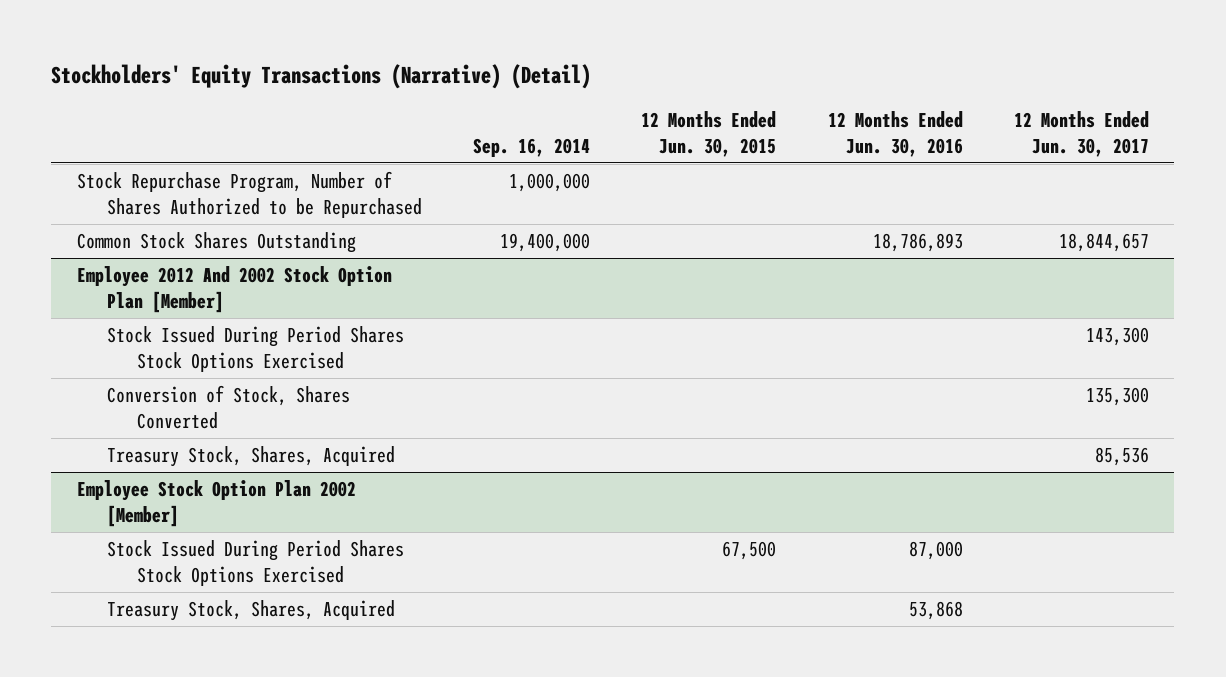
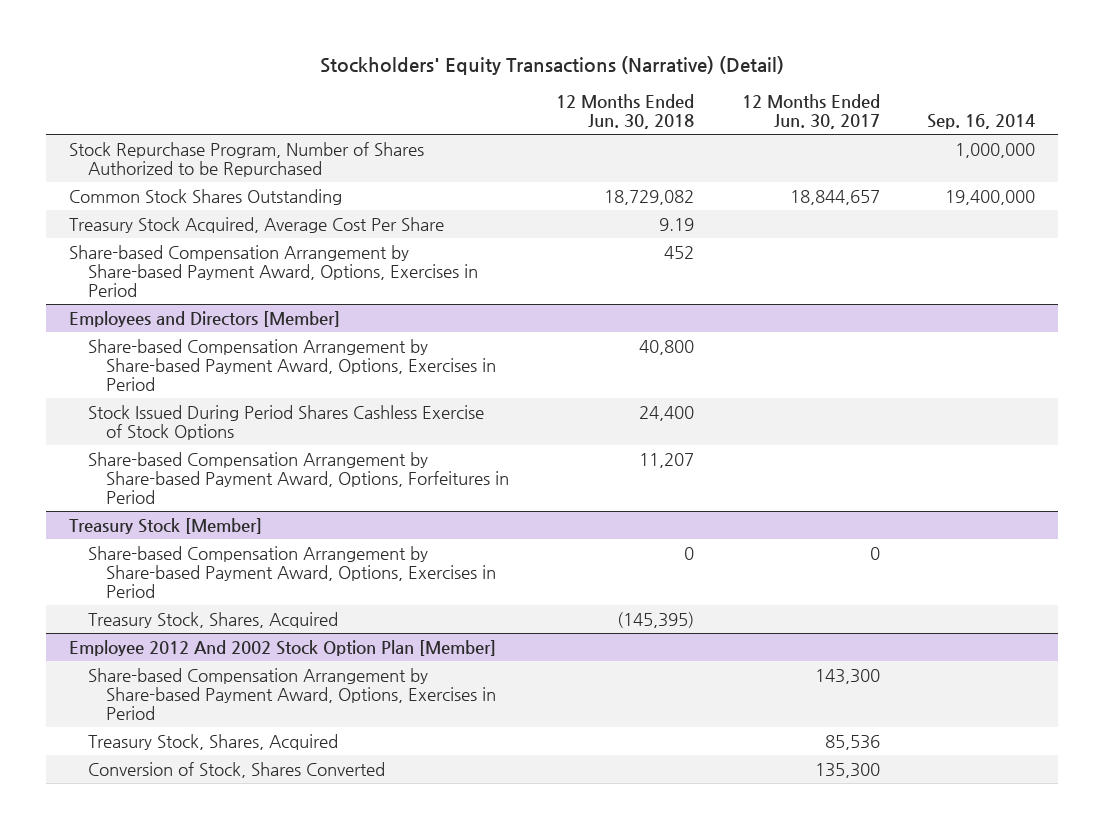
[641,111,777,157] 12 Months Ended Jun. 30, 2015 -> none
[827,111,963,157] 12 Months Ended Jun. 30, 2016 -> none
none -> [556,94,695,130] 12 Months Ended Jun. 30, 2018
none -> [69,216,445,233] Treasury Stock Acquired, Average Cost Per Share
none -> [69,244,478,297] Share-based Compensation Arrangement by Share-based Payment Award, Options, Exercises in Period
none -> [69,310,341,327] Employees and Directors [Member]
none -> [87,338,497,391] Share-based Compensation Arrangement by Share-based Payment Award, Options, Exercises in Period
none -> [87,404,484,440] Stock Issued During Period Shares Cashless Exercise of Stock Options
none -> [87,451,510,504] Share-based Compensation Arrangement by Share-based Payment Award, Options, Forfeitures in Period
none -> [69,517,263,534] Treasury Stock [Member]
none -> [87,545,497,598] Share-based Compensation Arrangement by Share-based Payment Award, Options, Exercises in Period
none -> [87,611,338,628] Treasury Stock, Shares, Acquired
[107,326,405,372] Stock Issued During Period Shares Stock Options Exercised -> [87,667,497,720] Share-based Compensation Arrangement by Share-based Payment Award, Options, Exercises in Period
[77,480,357,527] Employee Stock Option Plan 2002 [Member] -> none
[107,540,405,586] Stock Issued During Period Shares Stock Options Exercised -> none
[107,600,396,622] Treasury Stock, Shares, Acquired -> none
[107,385,351,429] Conversion of Stock, Shares Converted -> [87,761,385,778] Conversion of Stock, Shares Converted

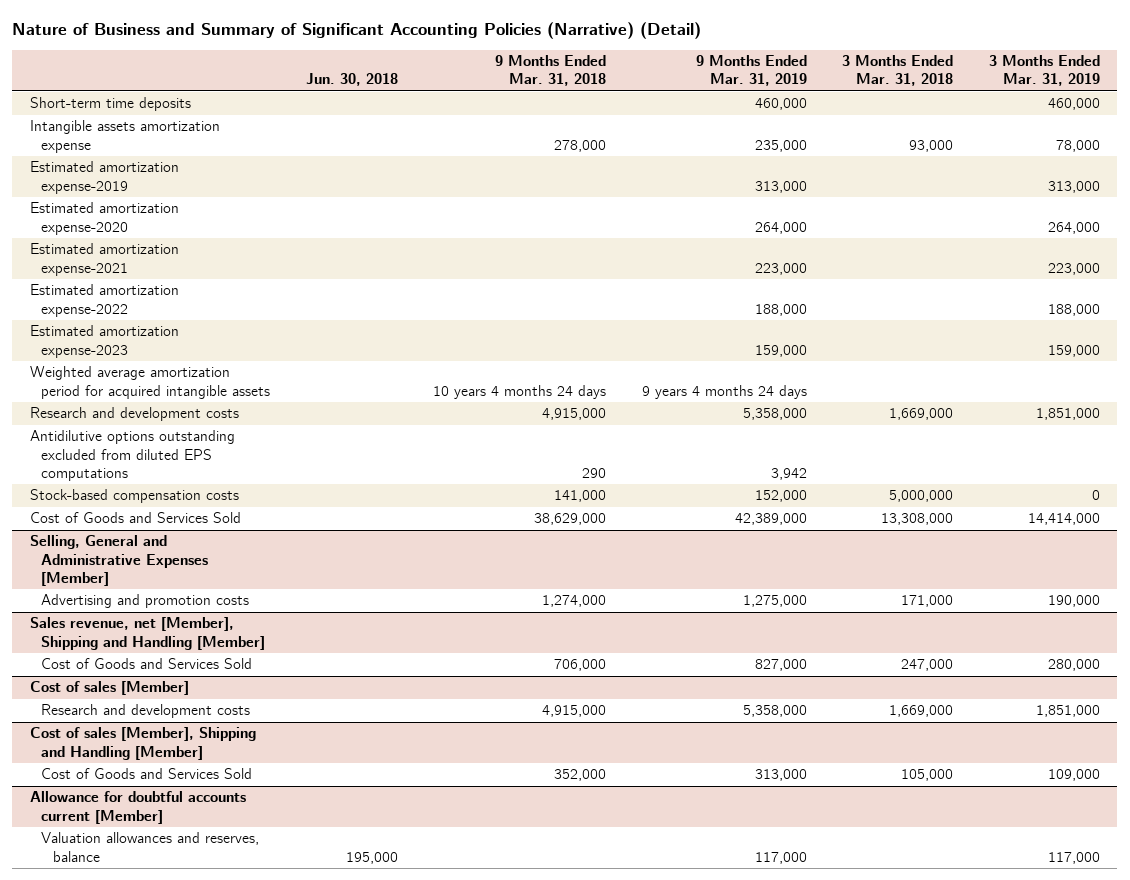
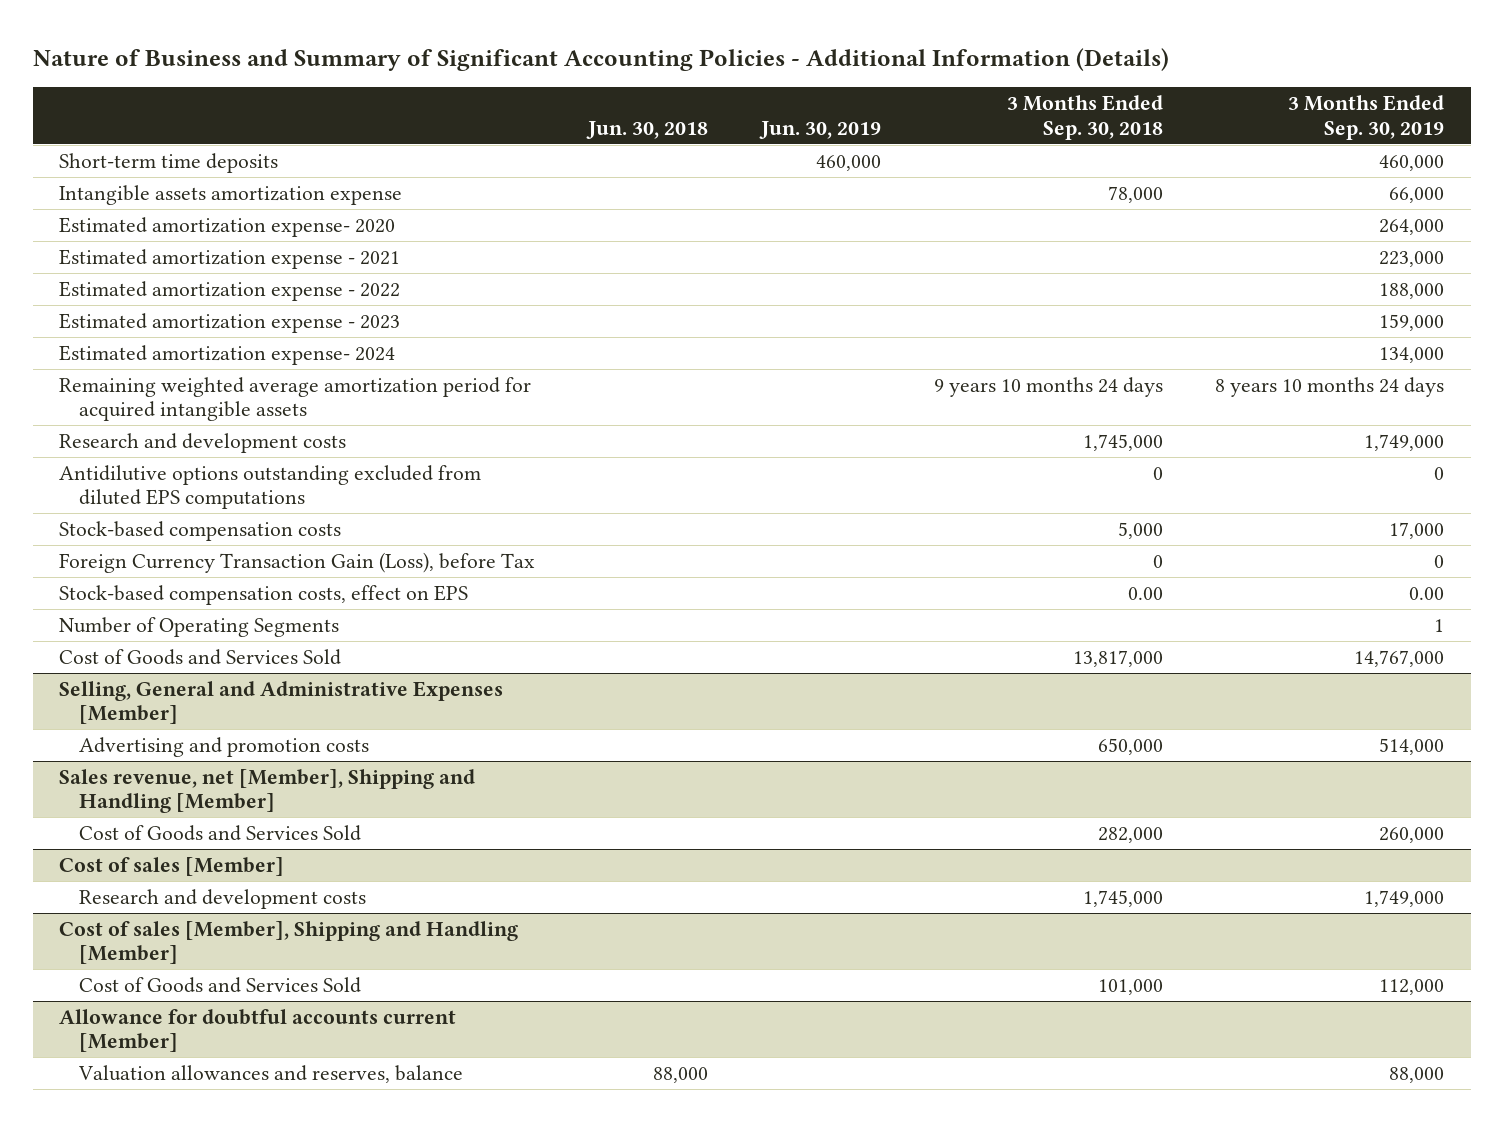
[12,21,702,39] Nature of Business and Summary of Significant Accounting Policies (Narrative) (Detail) -> [33,48,1170,72] Nature of Business and Summary of Significant Accounting Policies - Additional Information (Details)
[495,55,607,87] 9 Months Ended Mar. 31, 2018 -> none
[695,55,807,87] 9 Months Ended Mar. 31, 2019 -> none
[842,55,954,87] 3 Months Ended Mar. 31, 2018 -> none
[988,55,1100,87] 3 Months Ended Mar. 31, 2019 -> none
none -> [758,120,881,139] Jun. 30, 2019
none -> [1006,95,1163,140] 3 Months Ended Sep. 30, 2018
none -> [1288,95,1445,140] 3 Months Ended Sep. 30, 2019
[29,161,179,194] Estimated amortization expense-2019 -> [59,216,396,237] Estimated amortization expense- 2020
[29,202,179,235] Estimated amortization expense-2020 -> [59,248,401,269] Estimated amortization expense - 2021
[29,243,179,276] Estimated amortization expense-2021 -> [59,280,401,301] Estimated amortization expense - 2022
[29,284,179,317] Estimated amortization expense-2022 -> [59,312,401,333] Estimated amortization expense - 2023
[29,325,179,358] Estimated amortization expense-2023 -> [59,344,396,365] Estimated amortization expense- 2024
[29,366,271,399] Weighted average amortization period for acquired intangible assets -> [59,376,532,422] Remaining weighted average amortization period for acquired intangible assets
none -> [59,551,536,573] Foreign Currency Transaction Gain (Loss), before Tax
none -> [59,584,469,605] Stock-based compensation costs, effect on EPS
none -> [59,616,340,637] Number of Operating Segments
[345,851,398,864] 195,000 -> [653,1066,709,1083] 88,000

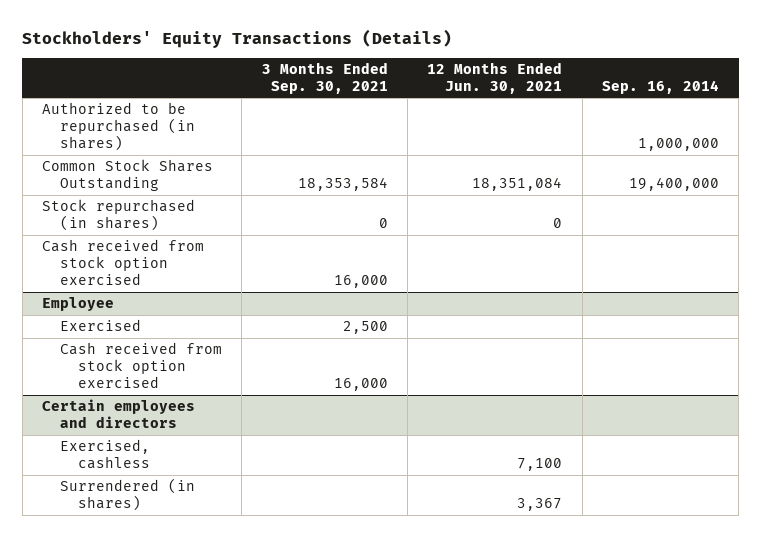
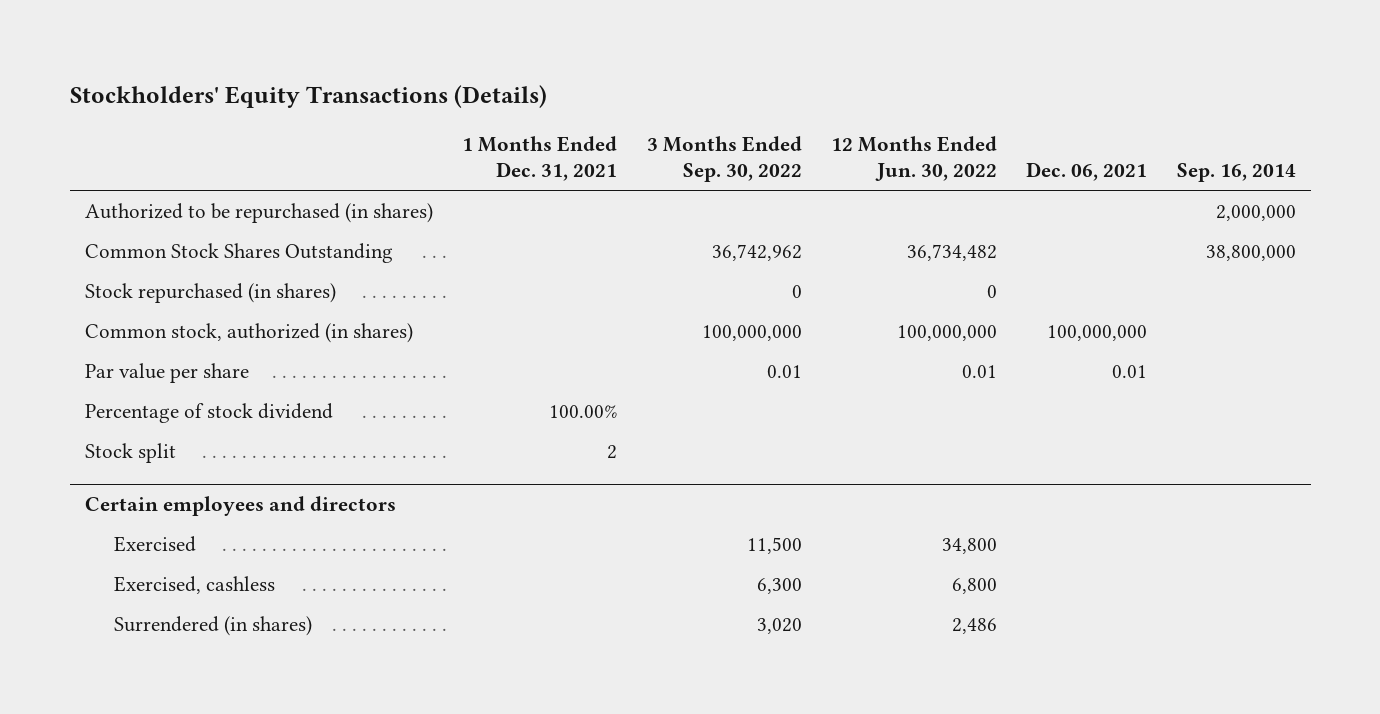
[261,61,388,94] 3 Months Ended Sep. 30, 2021 -> none
[427,61,563,94] 12 Months Ended Jun. 30, 2021 -> none
none -> [462,135,618,182] 1 Months Ended Dec. 31, 2021
none -> [646,135,802,183] 3 Months Ended Sep. 30, 2022
none -> [830,135,997,182] 12 Months Ended Jun. 30, 2022
none -> [1026,162,1148,182] Dec. 06, 2021
[637,137,719,151] 1,000,000 -> [1215,204,1296,221] 2,000,000
[628,177,719,192] 19,400,000 -> [1205,244,1296,261] 38,800,000
[42,239,205,285] Cash received from stock option exercised -> none
[42,297,115,312] Employee -> none
[60,319,142,332] Exercised -> none
[60,342,223,388] Cash received from stock option exercised -> none
none -> [84,322,413,343] Common stock, authorized (in shares)
none -> [84,362,249,383] Par value per share
none -> [84,402,333,423] Percentage of stock dividend
none -> [84,442,176,463] Stock split
none -> [113,535,196,552] Exercised

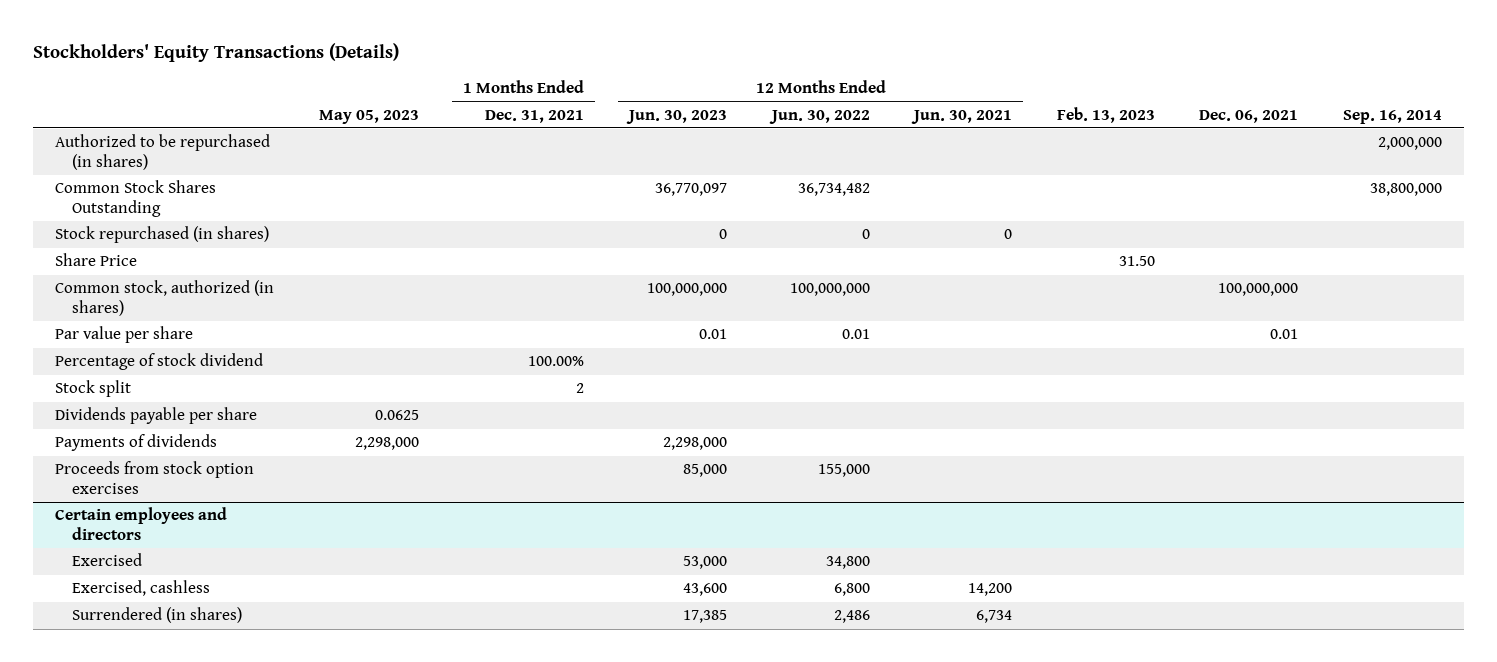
[646,135,802,183] 3 Months Ended Sep. 30, 2022 -> none
none -> [318,109,419,124] May 05, 2023
none -> [625,109,727,124] Jun. 30, 2023
none -> [911,109,1013,124] Jun. 30, 2021
none -> [1056,106,1155,123] Feb. 13, 2023
none -> [55,253,138,267] Share Price
none -> [55,407,258,425] Dividends payable per share
none -> [55,434,218,452] Payments of dividends
none -> [55,461,255,494] Proceeds from stock option exercises

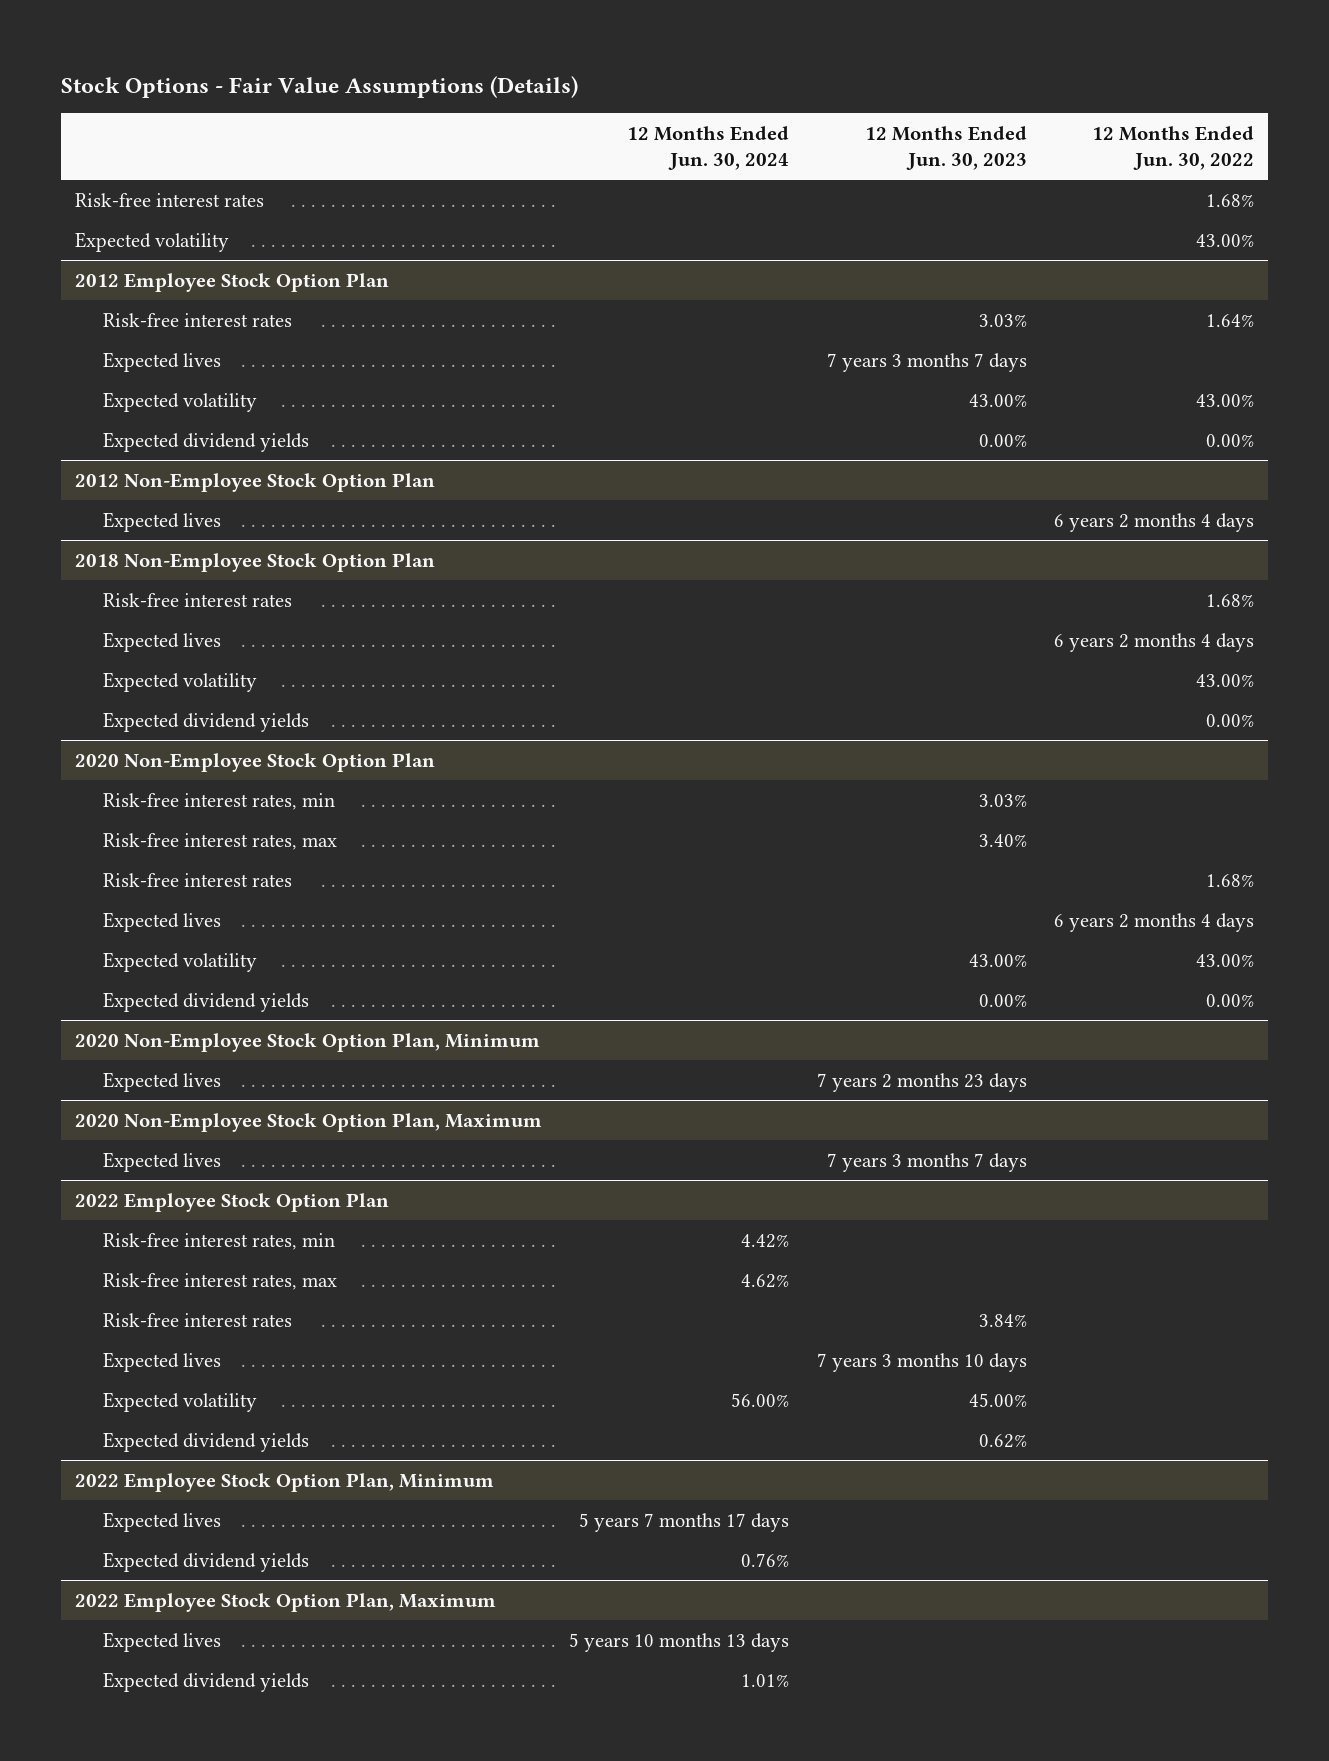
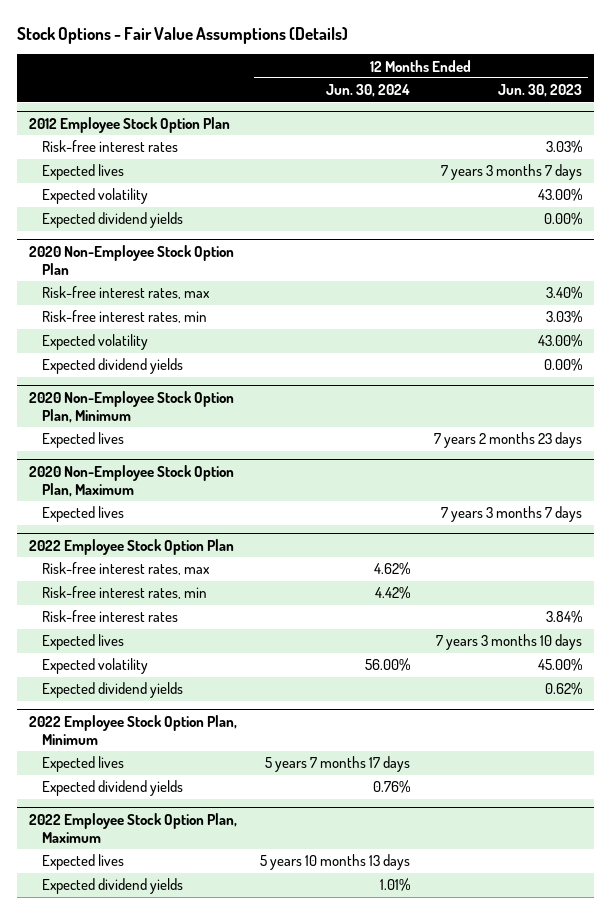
[1092,125,1255,170] 12 Months Ended Jun. 30, 2022 -> none
[74,192,264,207] Risk-free interest rates -> none
[74,231,229,252] Expected volatility -> none
[74,472,435,492] 2012 Non-Employee Stock Option Plan -> none
[102,511,221,532] Expected lives -> none
[74,552,435,572] 2018 Non-Employee Stock Option Plan -> none
[102,592,292,607] Risk-free interest rates -> none
[102,631,221,652] Expected lives -> none
[102,671,257,692] Expected volatility -> none
[102,711,309,732] Expected dividend yields -> none
[102,872,292,887] Risk-free interest rates -> none
[102,911,221,932] Expected lives -> none
[102,792,335,810] Risk-free interest rates, min -> [41,310,207,324] Risk-free interest rates, min
[102,1232,335,1250] Risk-free interest rates, min -> [41,586,207,600] Risk-free interest rates, min

